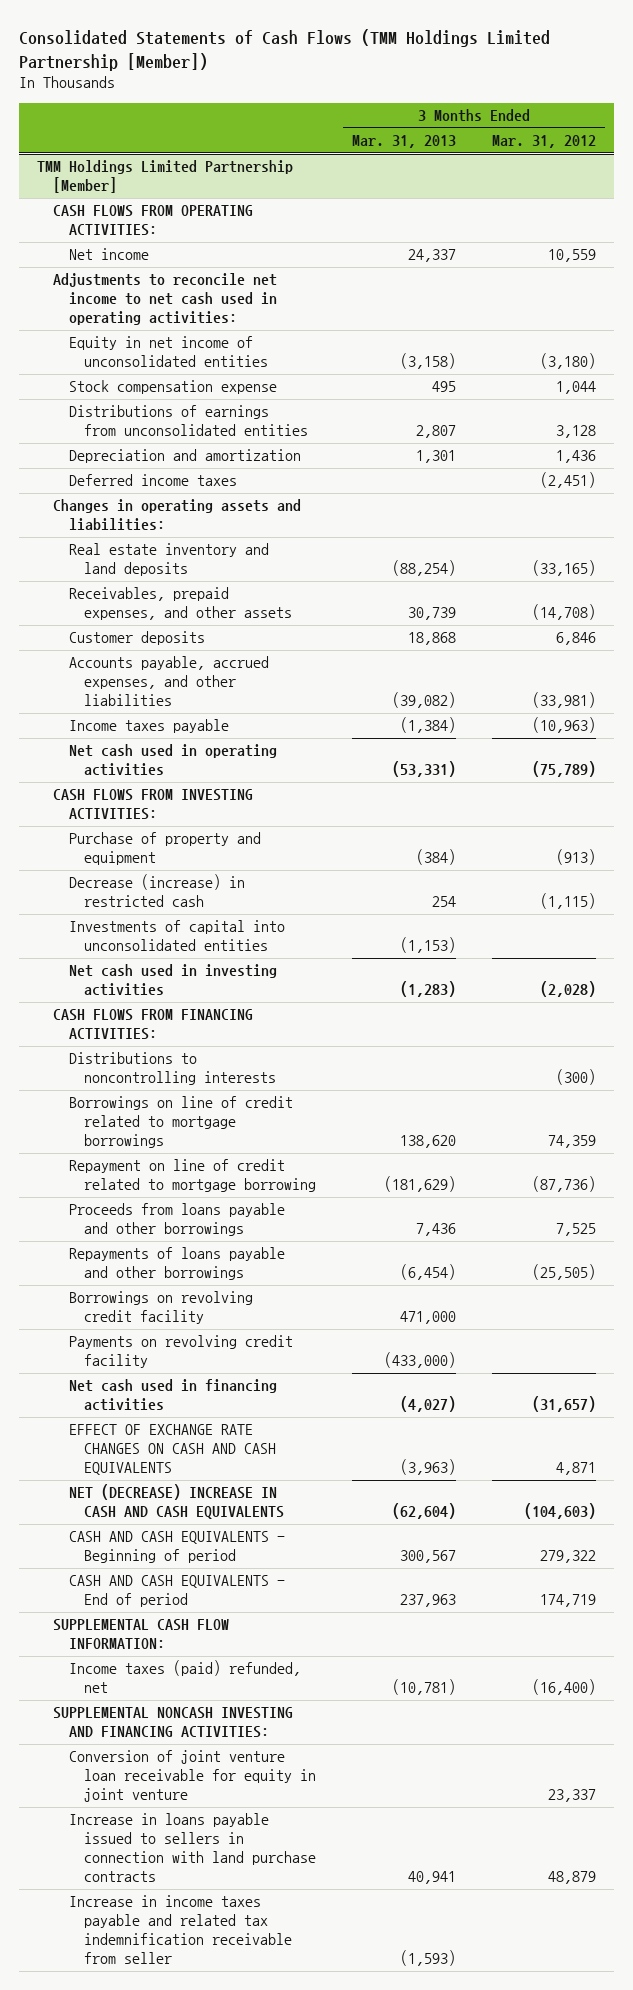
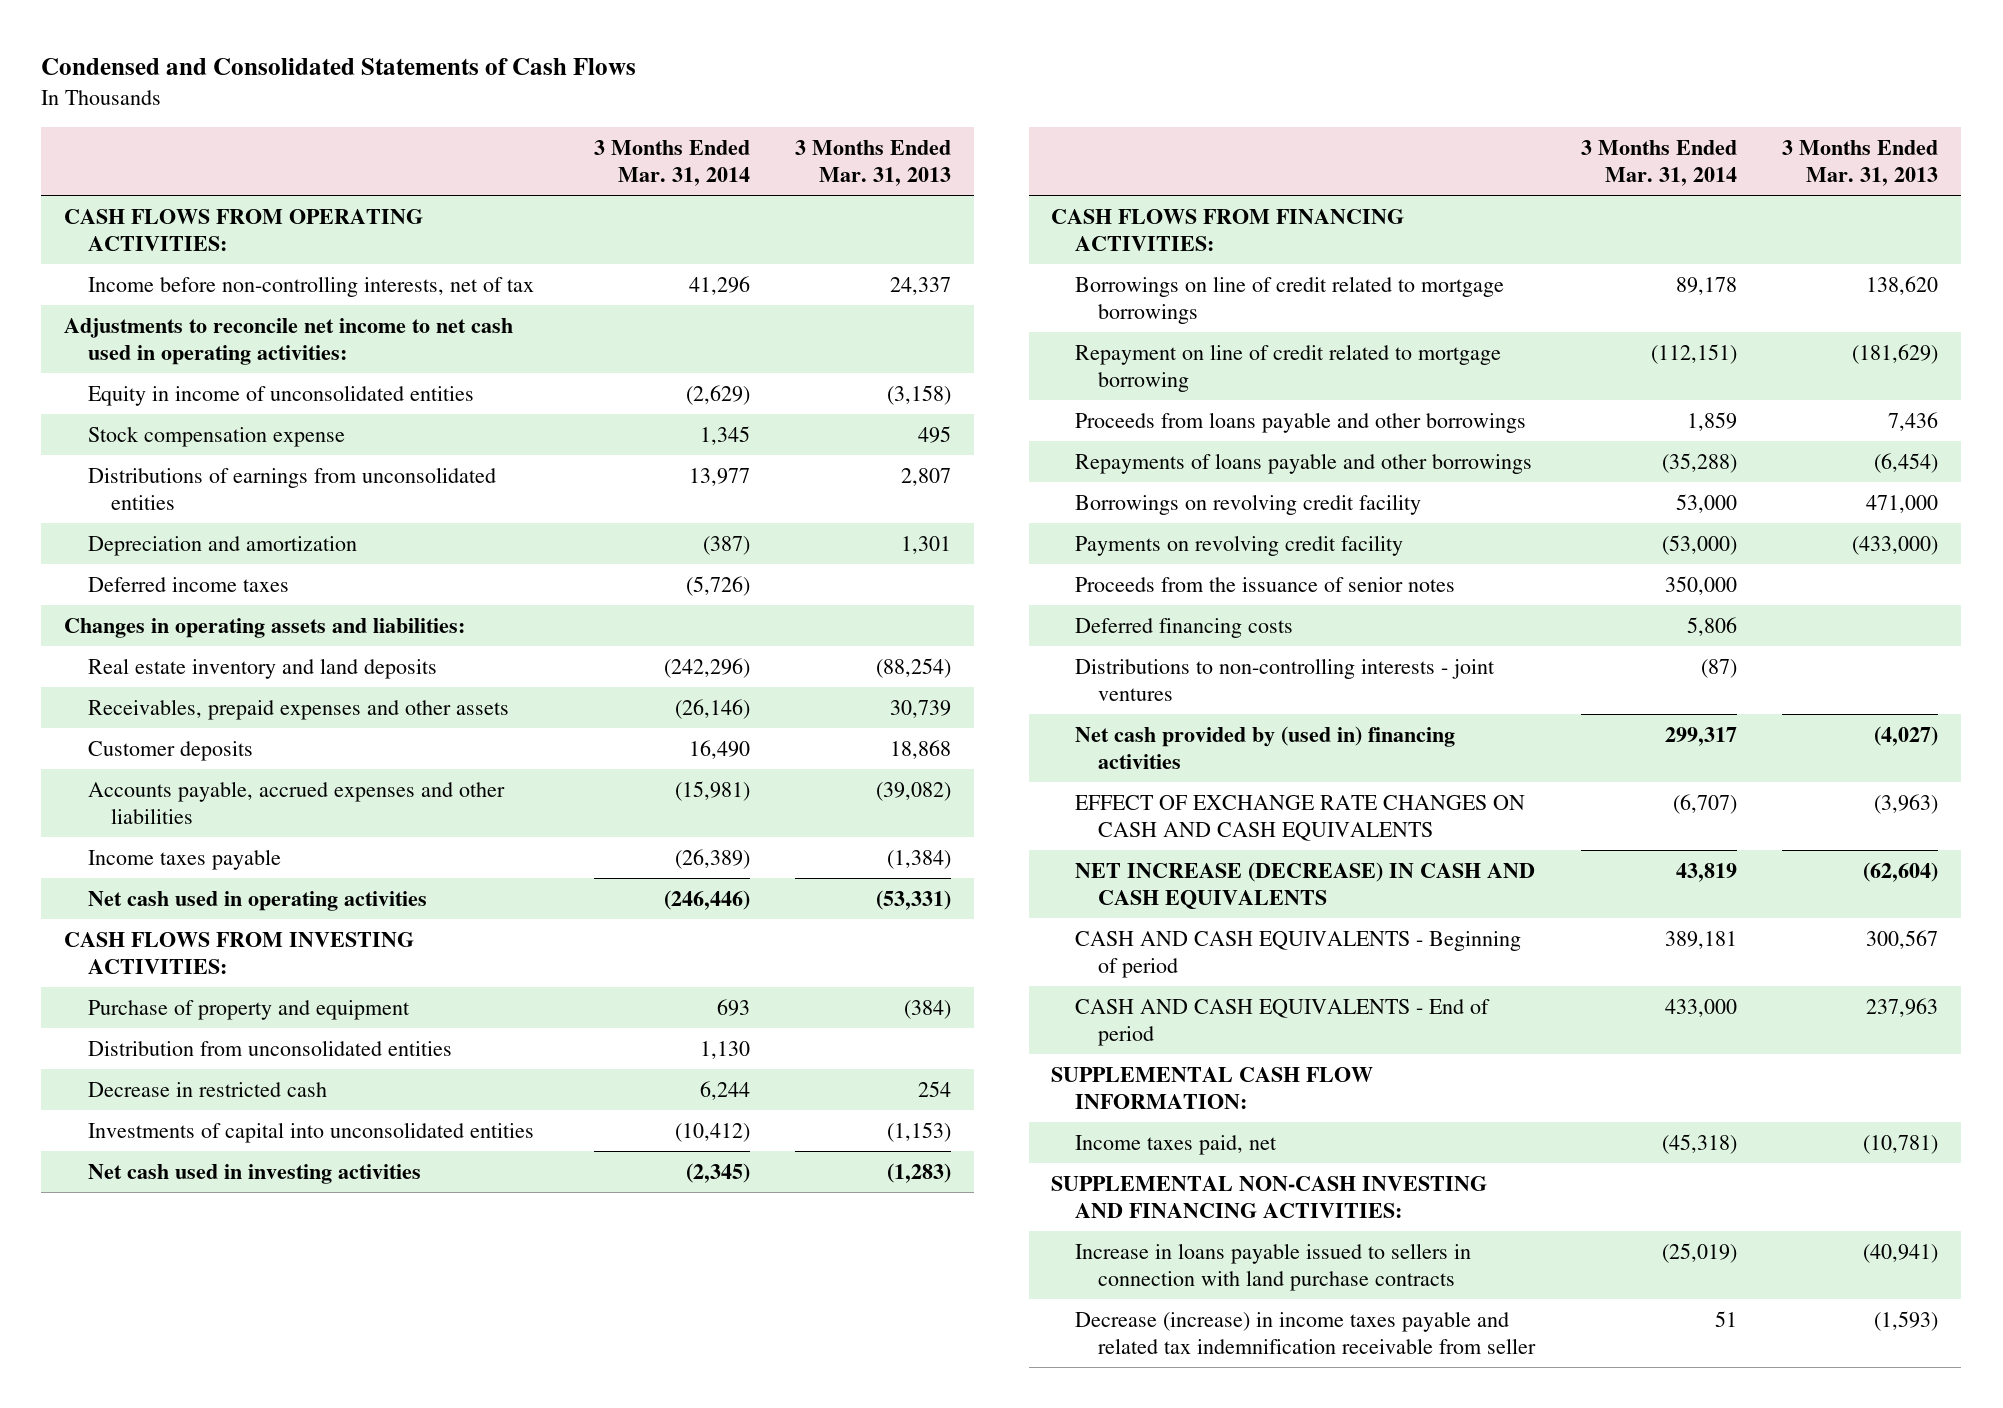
[19,28,551,71] Consolidated Statements of Cash Flows (TMM Holdings Limited Partnership [Member]) -> [41,58,637,76] Condensed and Consolidated Statements of Cash Flows
[492,135,597,149] Mar. 31, 2012 -> none
none -> [593,139,750,186] 3 Months Ended Mar. 31, 2014
[37,160,294,194] TMM Holdings Limited Partnership [Member] -> none
[68,248,149,261] Net income -> [87,275,534,297] Income before non-controlling interests, net of tax
[68,336,269,368] Equity in net income of unconsolidated entities -> [87,384,474,406] Equity in income of unconsolidated entities
[68,587,293,621] Receivables, prepaid expenses, and other assets -> [87,698,509,720] Receivables, prepaid expenses and other assets
[68,656,269,707] Accounts payable, accrued expenses, and other liabilities -> [87,780,505,824] Accounts payable, accrued expenses and other liabilities
none -> [87,1039,452,1056] Distribution from unconsolidated entities
[68,874,245,908] Decrease (increase) in restricted cash -> [87,1081,327,1097] Decrease in restricted cash
[68,1052,277,1086] Distributions to noncontrolling interests -> none
none -> [1074,576,1455,592] Proceeds from the issuance of senior notes
none -> [1074,617,1293,638] Deferred financing costs
none -> [1074,657,1495,701] Distributions to non-controlling interests - joint ventures
[68,1379,277,1412] Net cash used in financing activities -> [1074,725,1455,769] Net cash provided by (used in) financing activities
[68,1484,285,1520] NET (DECREASE) INCREASE IN CASH AND CASH EQUIVALENTS -> [1074,861,1535,909] NET INCREASE (DECREASE) IN CASH AND CASH EQUIVALENTS
[68,1750,317,1803] Conversion of joint venture loan receivable for equity in joint venture -> none
[68,1660,301,1694] Income taxes (paid) refunded, net -> [1074,1134,1277,1155] Income taxes paid, net
[52,1707,293,1739] SUPPLEMENTAL NONCASH INVESTING AND FINANCING ACTIVITIES: -> [1051,1175,1488,1218] SUPPLEMENTAL NON-CASH INVESTING AND FINANCING ACTIVITIES:
[408,1871,457,1885] 40,941 -> [1863,1243,1939,1263] (40,941)
[68,1895,293,1965] Increase in income taxes payable and related tax indemnification receivable from seller -> [1074,1310,1537,1354] Decrease (increase) in income taxes payable and related tax indemnification receivable from seller

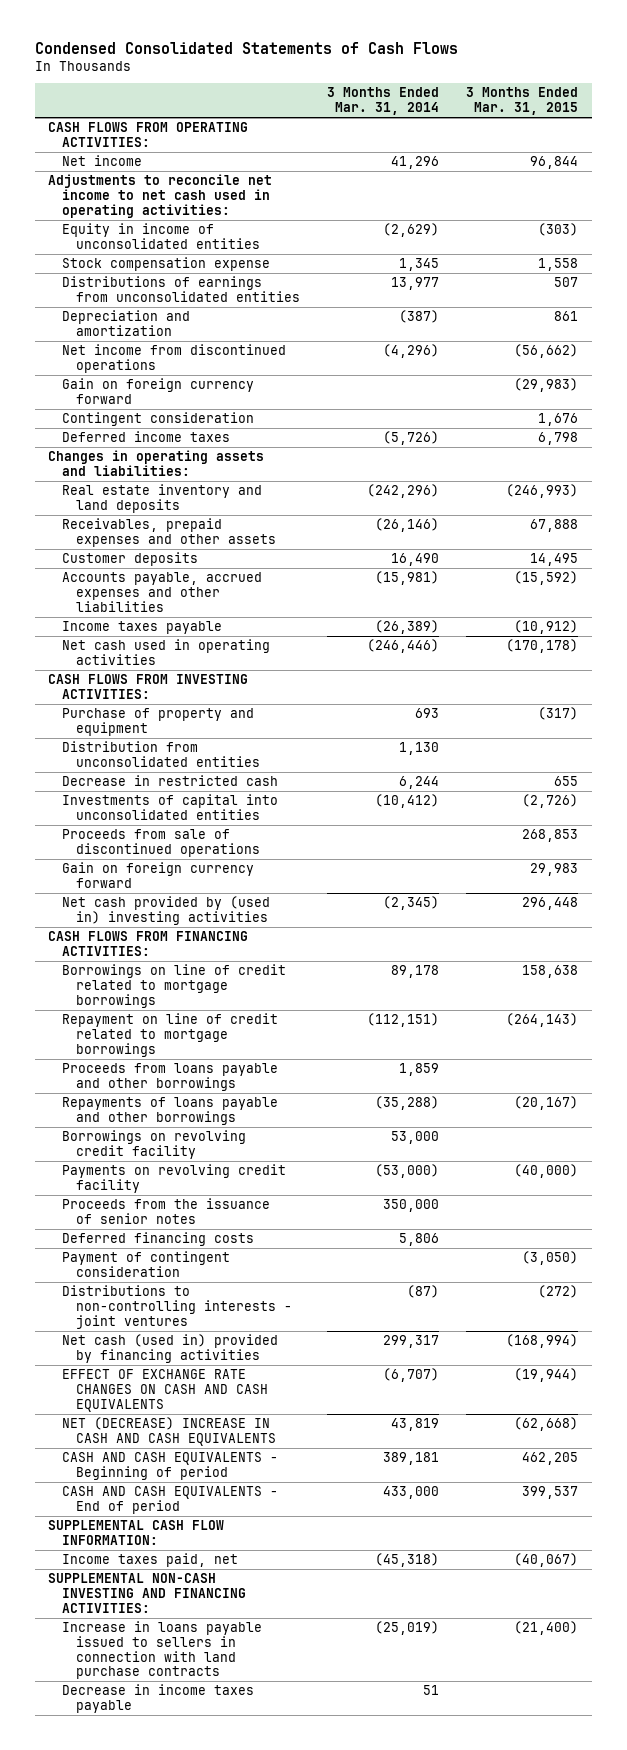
[41,58,637,76] Condensed and Consolidated Statements of Cash Flows -> [34,41,458,54] Condensed Consolidated Statements of Cash Flows
[795,139,952,186] 3 Months Ended Mar. 31, 2013 -> none
none -> [466,87,579,116] 3 Months Ended Mar. 31, 2015
[87,275,534,297] Income before non-controlling interests, net of tax -> [62,155,143,167] Net income
none -> [62,344,287,373] Net income from discontinued operations
none -> [62,378,255,404] Gain on foreign currency forward
none -> [62,412,255,427] Contingent consideration
none -> [62,829,261,857] Proceeds from sale of discontinued operations
none -> [62,862,255,888] Gain on foreign currency forward
[87,1163,421,1184] Net cash used in investing activities -> [62,896,271,925] Net cash provided by (used in) investing activities
[1074,343,1501,392] Repayment on line of credit related to mortgage borrowing -> [62,1013,279,1057] Repayment on line of credit related to mortgage borrowings
none -> [62,1251,231,1277] Payment of contingent consideration
[1074,725,1455,769] Net cash provided by (used in) financing activities -> [62,1334,279,1363] Net cash (used in) provided by financing activities
[1074,861,1535,909] NET INCREASE (DECREASE) IN CASH AND CASH EQUIVALENTS -> [62,1417,277,1446] NET (DECREASE) INCREASE IN CASH AND CASH EQUIVALENTS
[1074,1310,1537,1354] Decrease (increase) in income taxes payable and related tax indemnification receivable from seller -> [62,1684,255,1713] Decrease in income taxes payable

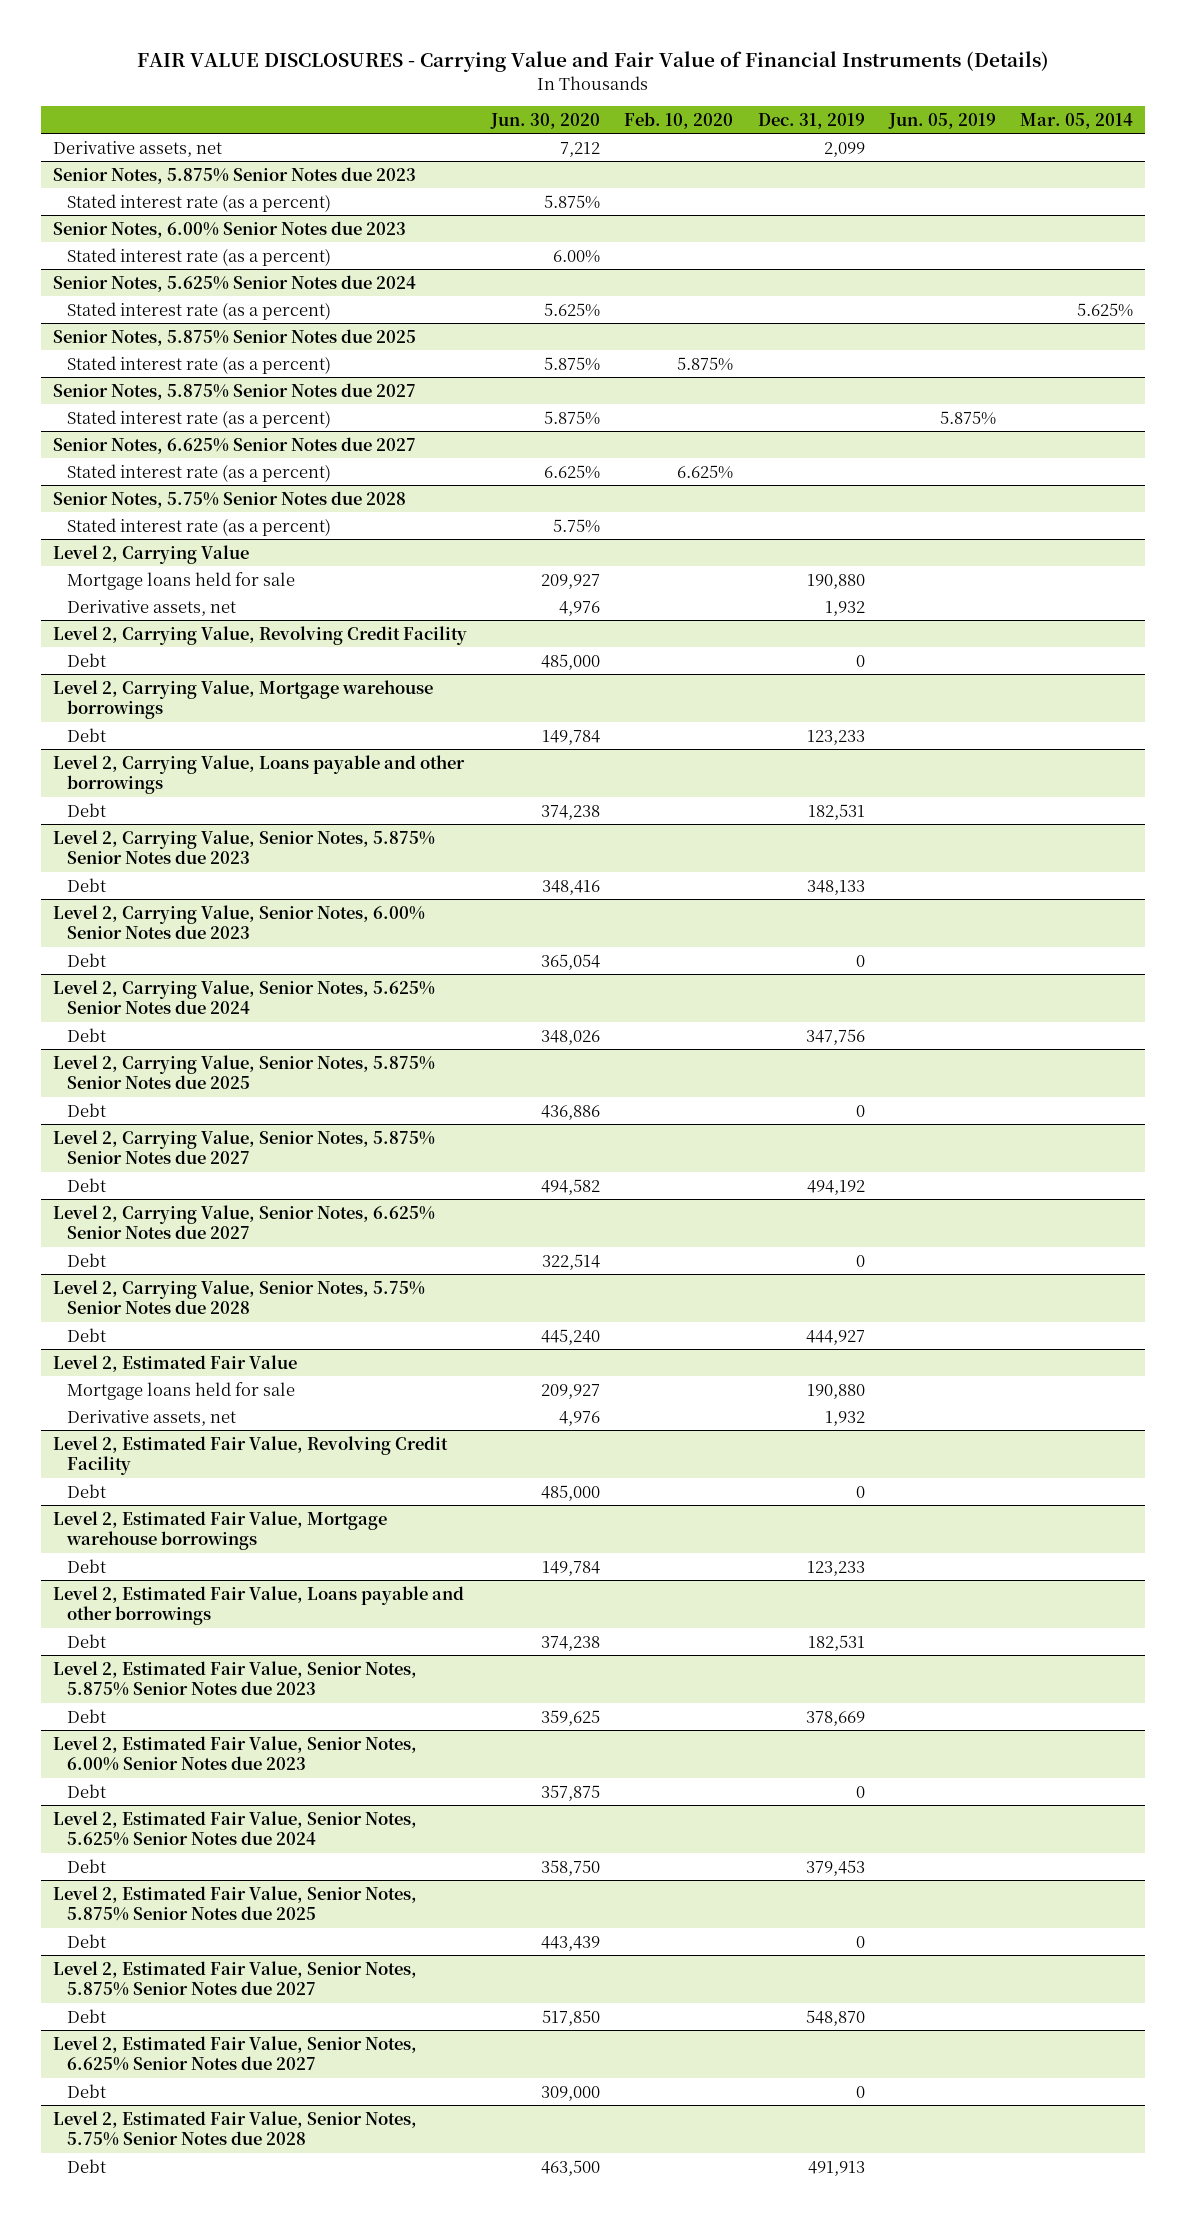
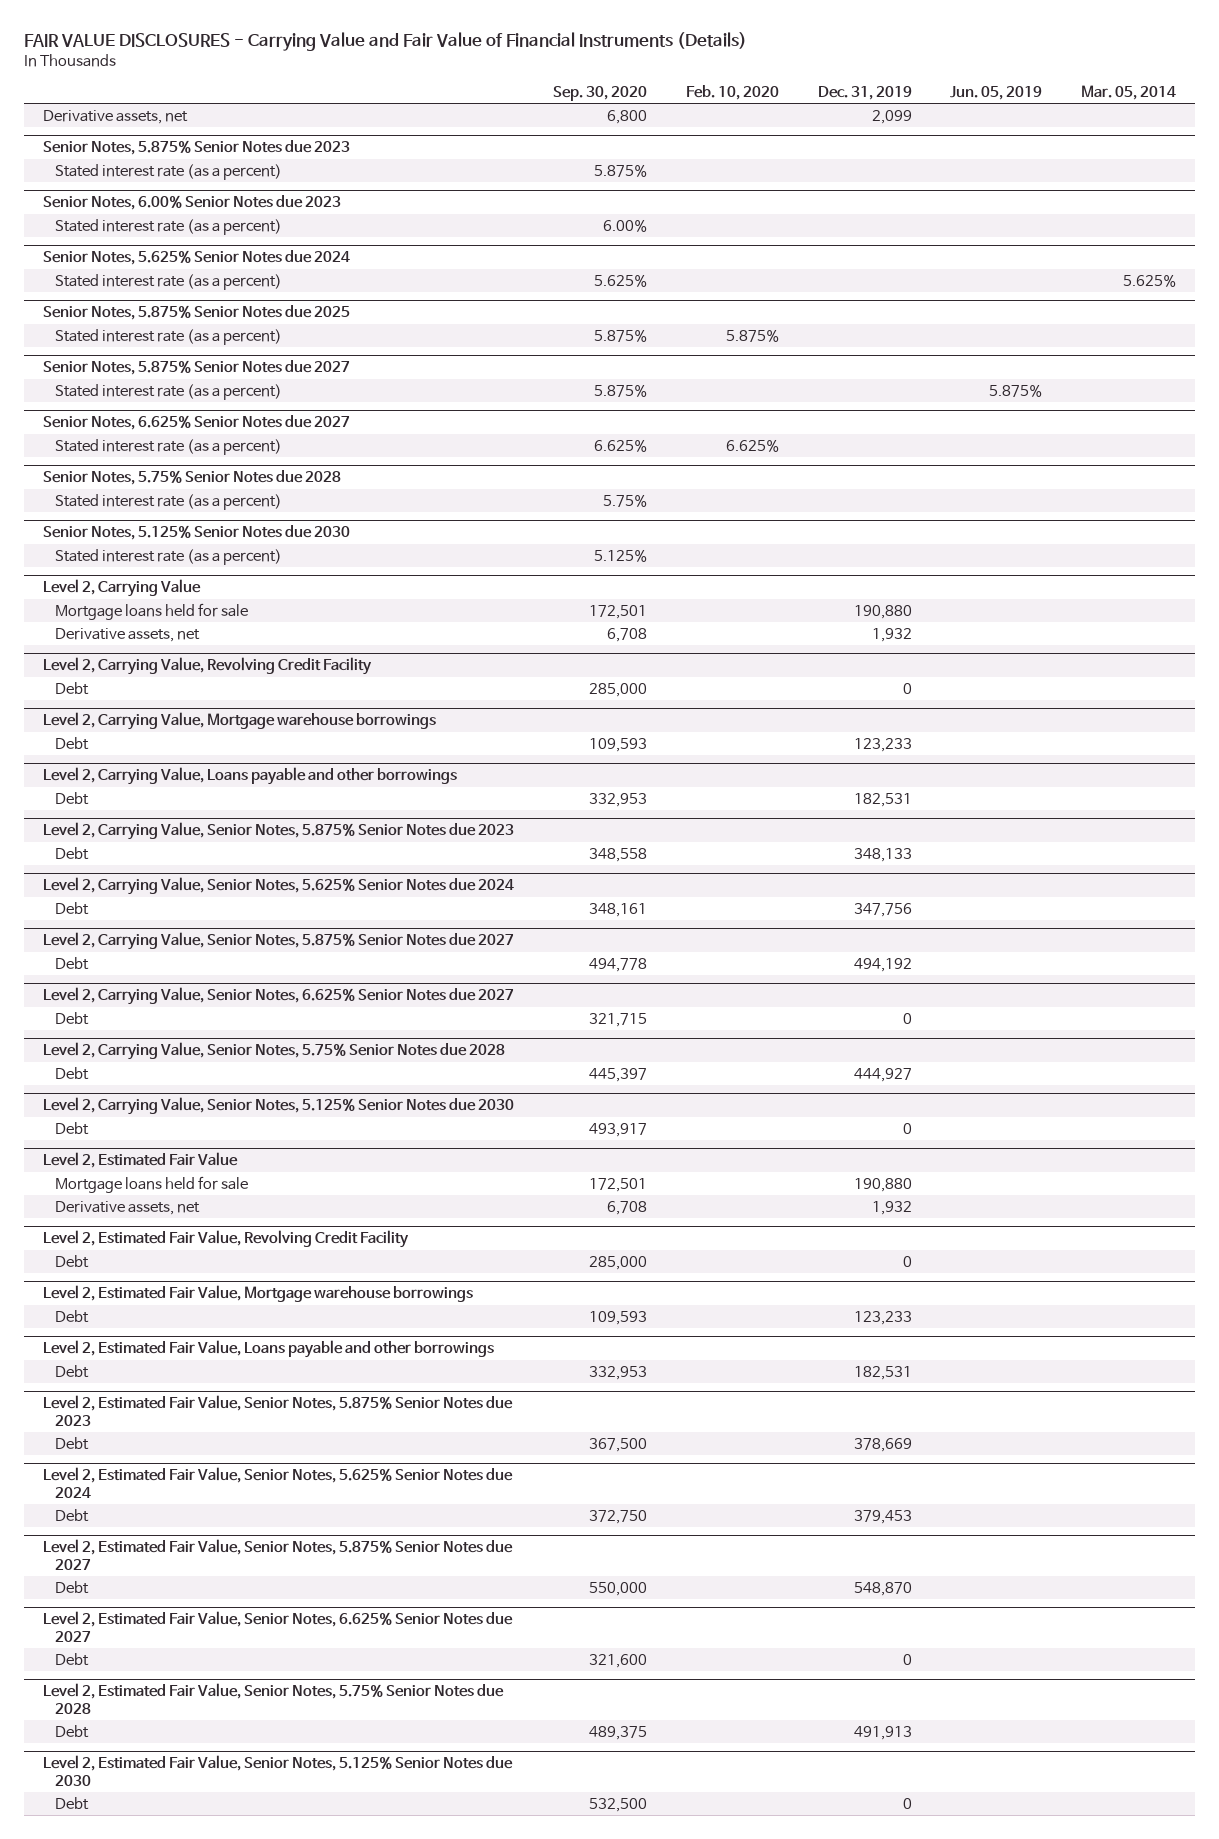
[490,112,601,129] Jun. 30, 2020 -> none
none -> [553,85,648,101] Sep. 30, 2020
none -> [43,525,351,541] Senior Notes, 5.125% Senior Notes due 2030
none -> [54,548,282,565] Stated interest rate (as a percent)
[53,904,426,940] Level 2, Carrying Value, Senior Notes, 6.00% Senior Notes due 2023 -> none
[67,952,107,967] Debt -> none
[53,1054,436,1090] Level 2, Carrying Value, Senior Notes, 5.875% Senior Notes due 2025 -> none
[67,1102,107,1117] Debt -> none
none -> [43,1097,515,1116] Level 2, Carrying Value, Senior Notes, 5.125% Senior Notes due 2030
none -> [54,1121,89,1135] Debt
[53,1735,418,1772] Level 2, Estimated Fair Value, Senior Notes, 6.00% Senior Notes due 2023 -> none
[67,1783,107,1798] Debt -> none
[53,1885,418,1922] Level 2, Estimated Fair Value, Senior Notes, 5.875% Senior Notes due 2025 -> none
[67,1933,107,1948] Debt -> none
none -> [43,1755,514,1787] Level 2, Estimated Fair Value, Senior Notes, 5.125% Senior Notes due 2030
none -> [54,1796,89,1810] Debt

